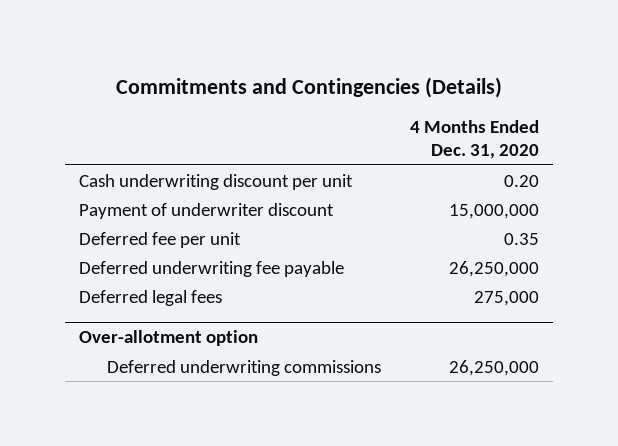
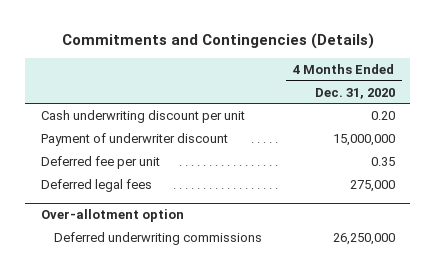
[79,260,345,277] Deferred underwriting fee payable -> none

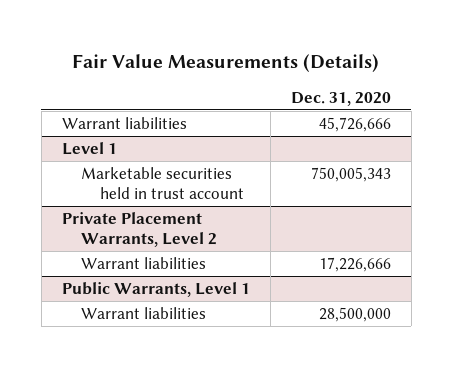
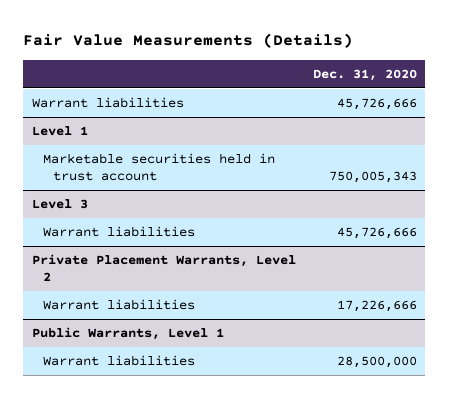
none -> [31,199,88,210] Level 3
none -> [42,226,195,238] Warrant liabilities

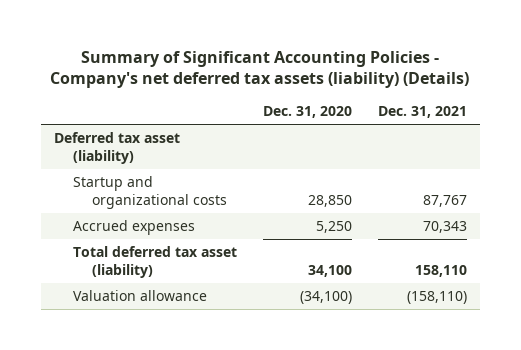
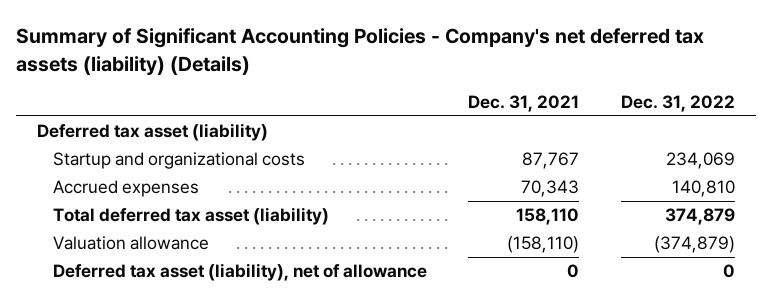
[262,106,352,119] Dec. 31, 2020 -> none
none -> [620,95,735,113] Dec. 31, 2022
none -> [52,263,427,282] Deferred tax asset (liability), net of allowance

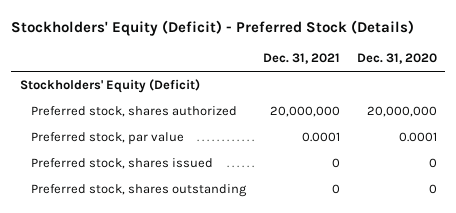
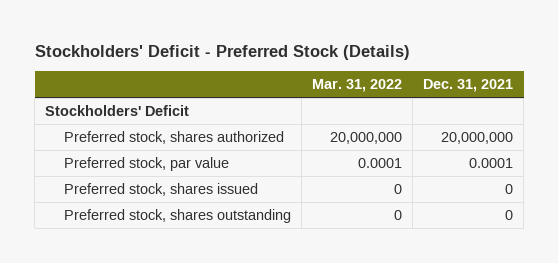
[11,19,415,36] Stockholders' Equity (Deficit) - Preferred Stock (Details) -> [34,44,410,60] Stockholders' Deficit - Preferred Stock (Details)
[356,53,437,65] Dec. 31, 2020 -> none
none -> [312,79,403,93] Mar. 31, 2022
[19,79,200,94] Stockholders' Equity (Deficit) -> [45,105,190,117] Stockholders' Deficit

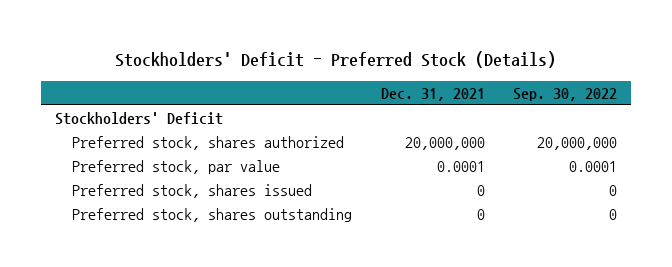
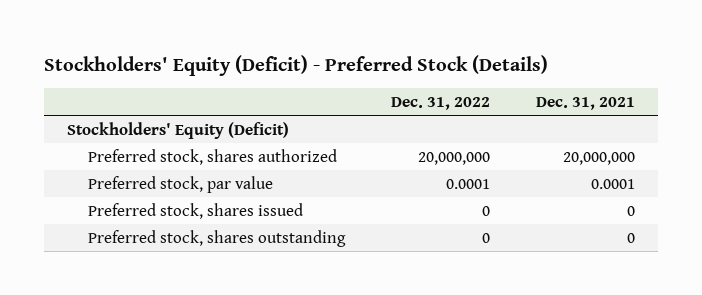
[115,51,557,69] Stockholders' Deficit - Preferred Stock (Details) -> [43,54,548,76] Stockholders' Equity (Deficit) - Preferred Stock (Details)
[512,87,617,101] Sep. 30, 2022 -> none
none -> [391,96,491,110] Dec. 31, 2022
[55,111,224,125] Stockholders' Deficit -> [66,121,289,139] Stockholders' Equity (Deficit)

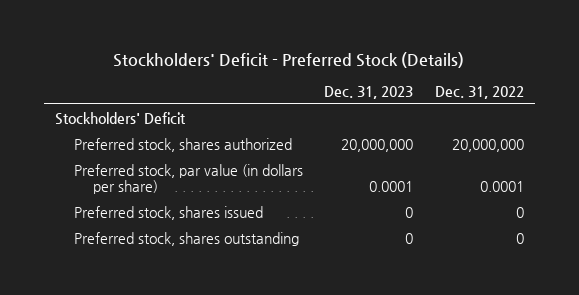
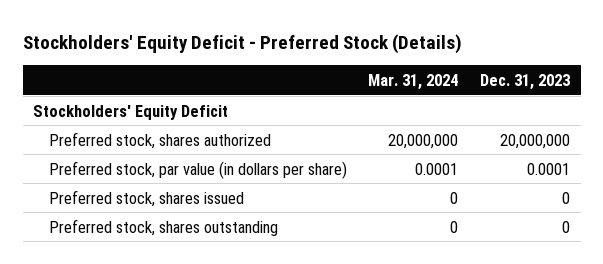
[113,51,465,68] Stockholders' Deficit - Preferred Stock (Details) -> [22,33,462,54] Stockholders' Equity Deficit - Preferred Stock (Details)
[434,85,524,99] Dec. 31, 2022 -> none
none -> [368,74,459,91] Mar. 31, 2024
[54,111,186,125] Stockholders' Deficit -> [33,104,229,120] Stockholders' Equity Deficit

